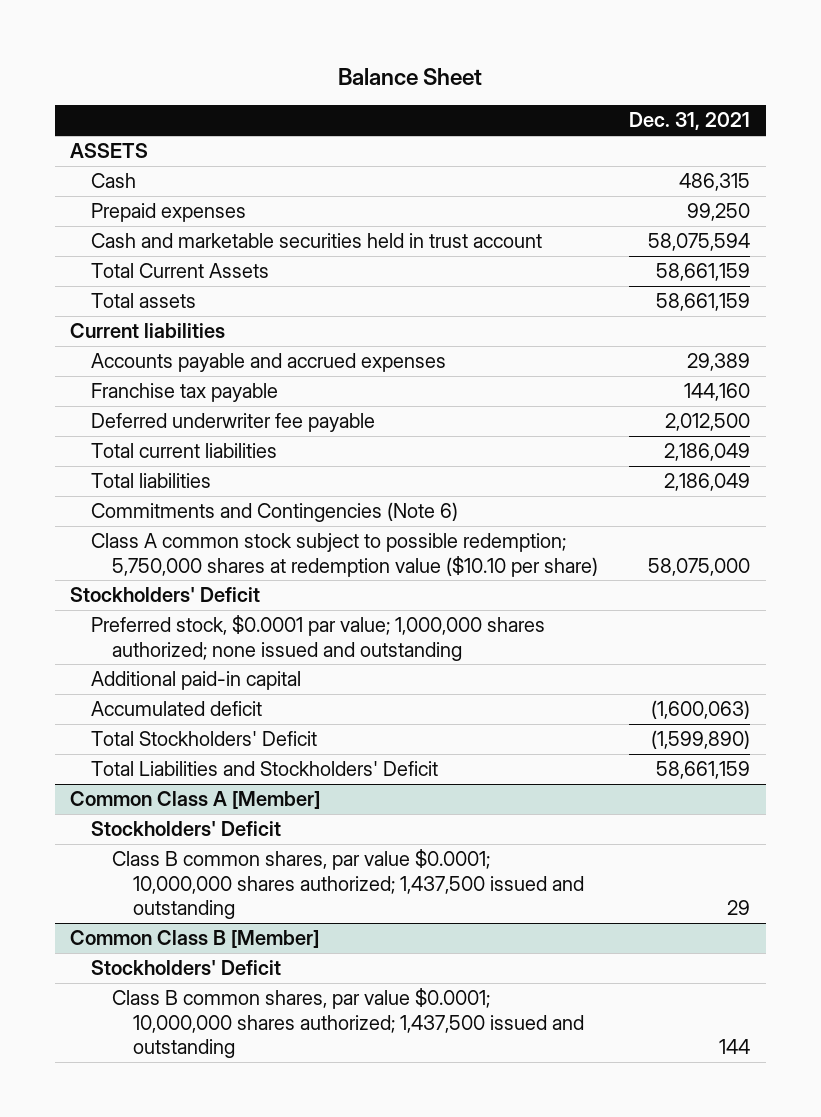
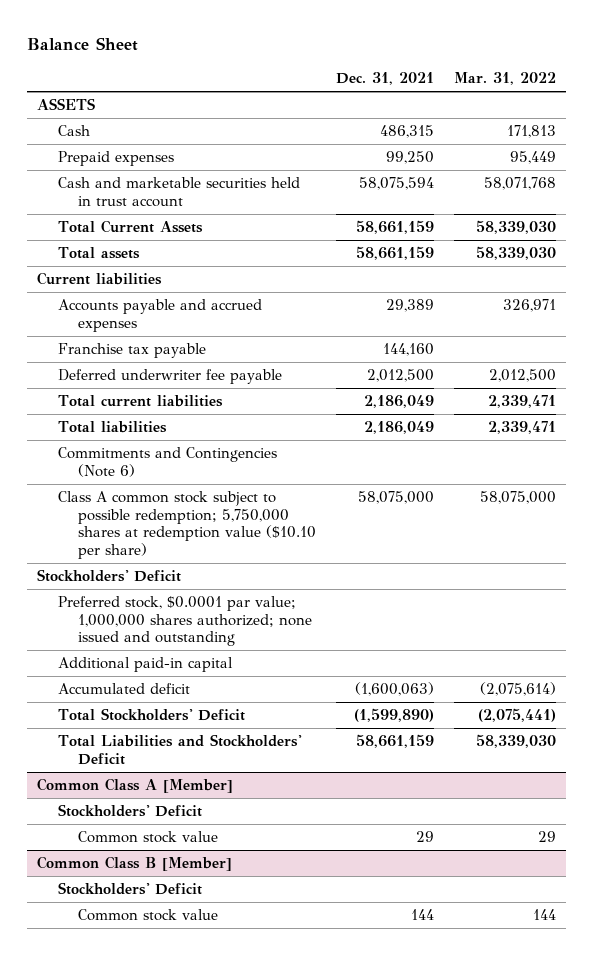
none -> [454,72,557,86] Mar. 31, 2022
[112,849,585,919] Class B common shares, par value $0.0001; 10,000,000 shares authorized; 1,437,500 issued and outstanding -> [78,831,219,844] Common stock value
[112,988,585,1058] Class B common shares, par value $0.0001; 10,000,000 shares authorized; 1,437,500 issued and outstanding -> [78,909,219,922] Common stock value

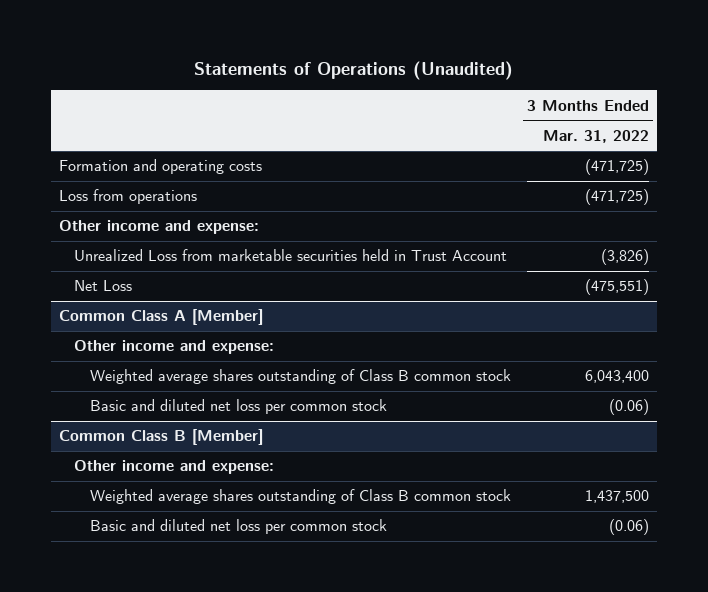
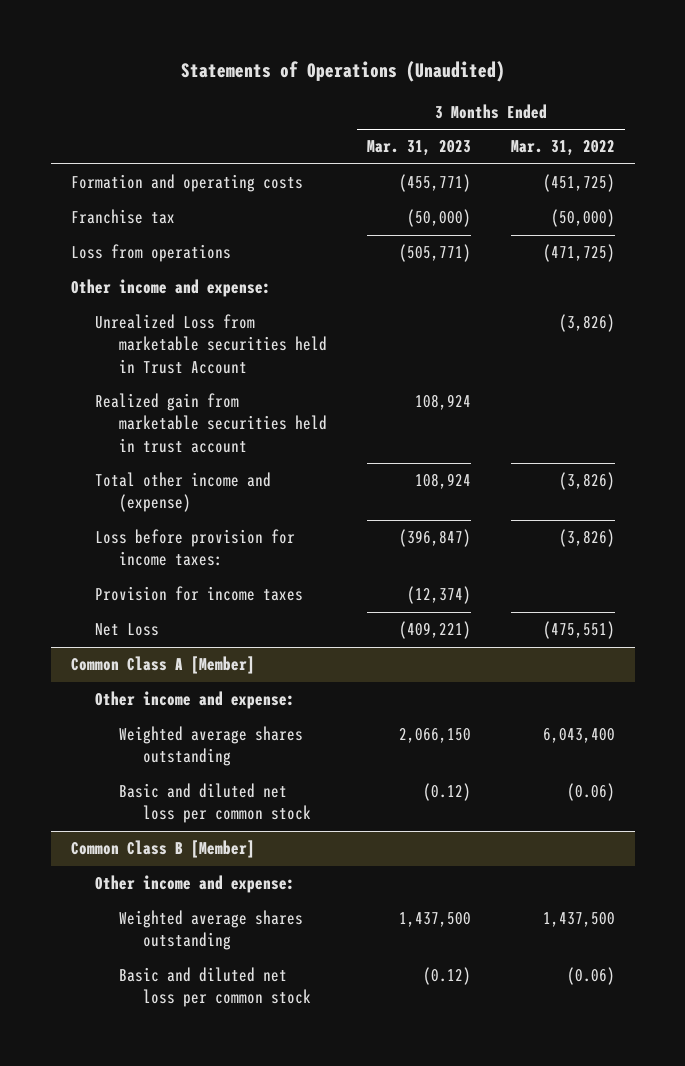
none -> [366,140,471,157] Mar. 31, 2023
[585,159,650,176] (471,725) -> [542,174,615,193] (451,725)
none -> [70,209,175,225] Franchise tax
none -> [94,393,327,453] Realized gain from marketable securities held in trust account
none -> [94,472,271,513] Total other income and (expense)
none -> [94,529,295,567] Loss before provision for income taxes:
none -> [94,586,303,602] Provision for income taxes
[89,369,511,385] Weighted average shares outstanding of Class B common stock -> [118,726,303,767] Weighted average shares outstanding
[89,489,511,505] Weighted average shares outstanding of Class B common stock -> [118,910,303,951] Weighted average shares outstanding

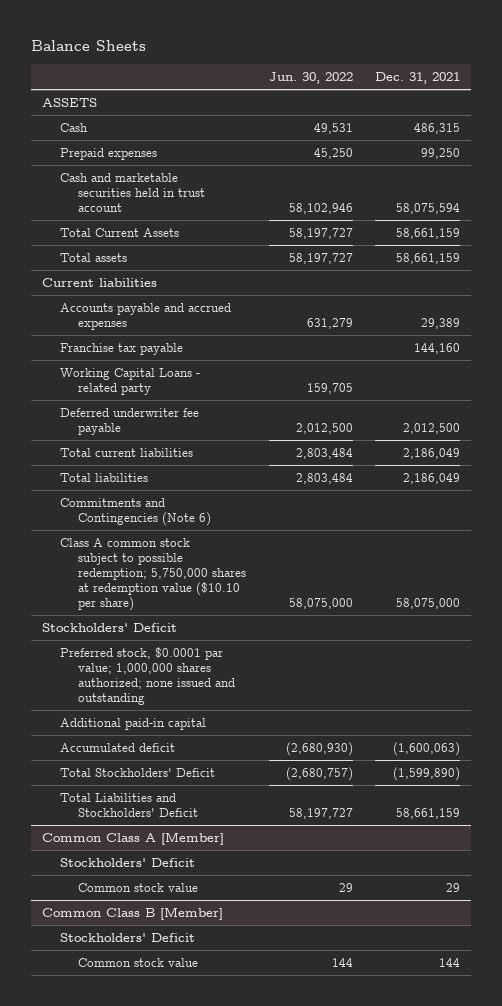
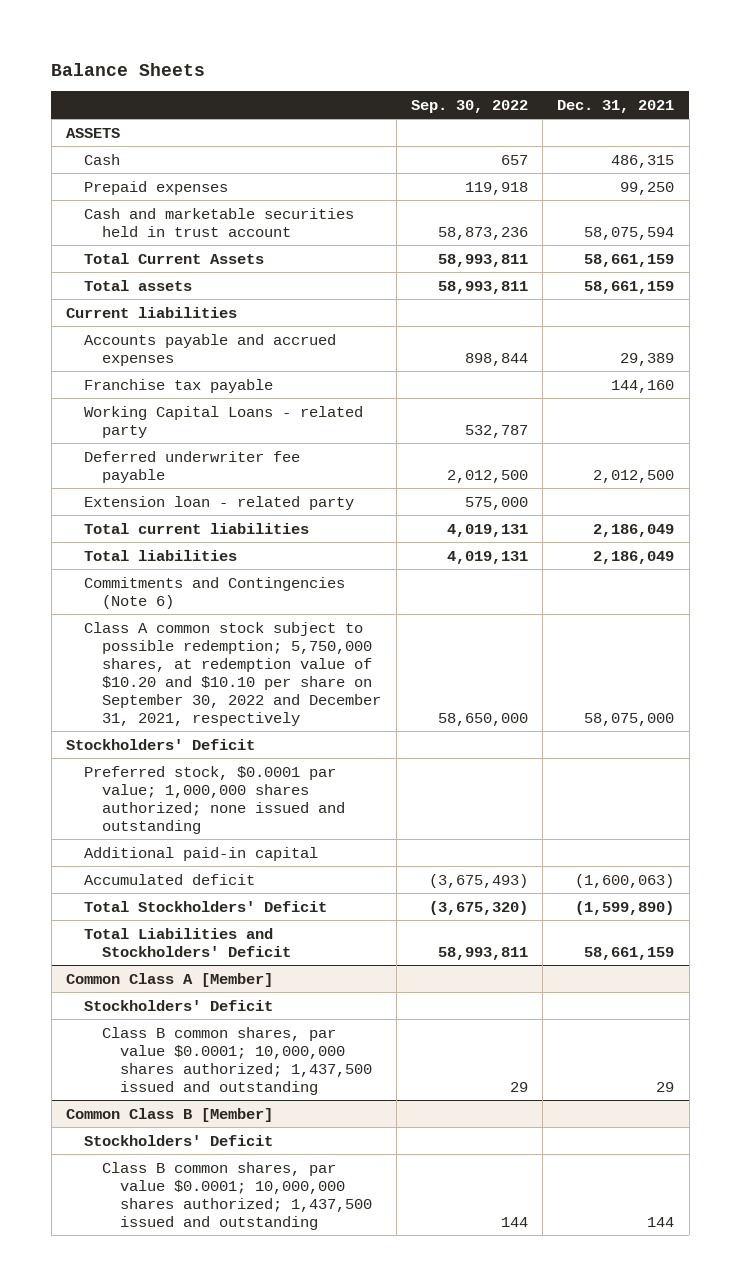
[268,72,353,85] Jun. 30, 2022 -> none
none -> [410,99,528,113] Sep. 30, 2022
none -> [84,495,355,510] Extension loan - related party
[60,538,247,612] Class A common stock subject to possible redemption; 5,750,000 shares at redemption value ($10.10 per share) -> [84,621,382,726] Class A common stock subject to possible redemption; 5,750,000 shares, at redemption value of $10.20 and $10.10 per share on September 30, 2022 and December 31, 2021, respectively
[78,883,199,893] Common stock value -> [102,1026,373,1095] Class B common shares, par value $0.0001; 10,000,000 shares authorized; 1,437,500 issued and outstanding
[78,958,199,968] Common stock value -> [102,1161,373,1230] Class B common shares, par value $0.0001; 10,000,000 shares authorized; 1,437,500 issued and outstanding

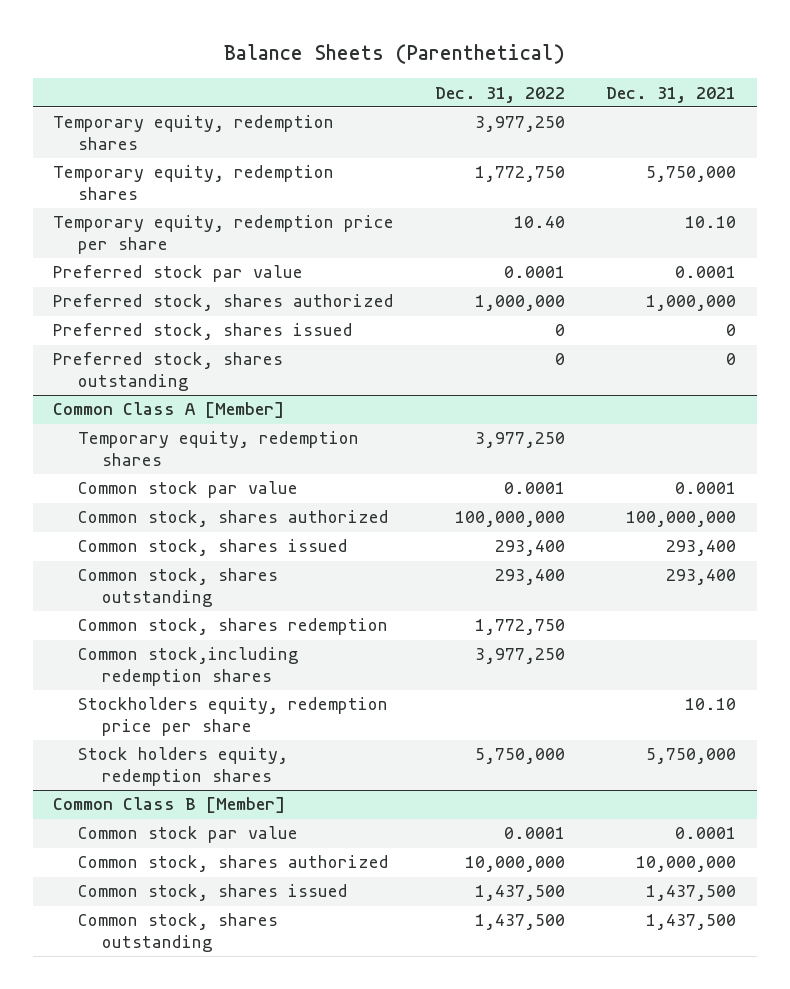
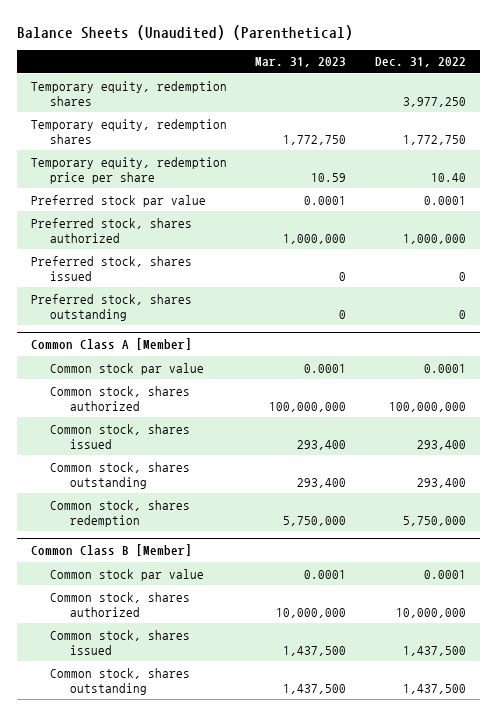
[223,44,565,65] Balance Sheets (Parenthetical) -> [16,24,353,40] Balance Sheets (Unaudited) (Parenthetical)
[606,86,737,103] Dec. 31, 2021 -> none
none -> [255,57,347,68] Mar. 31, 2023
[77,431,359,467] Temporary equity, redemption shares -> none
[77,647,299,687] Common stock,including redemption shares -> none
[77,697,388,737] Stockholders equity, redemption price per share -> none
[77,747,288,787] Stock holders equity, redemption shares -> none
[475,619,566,636] 1,772,750 -> [402,515,466,526] 5,750,000

